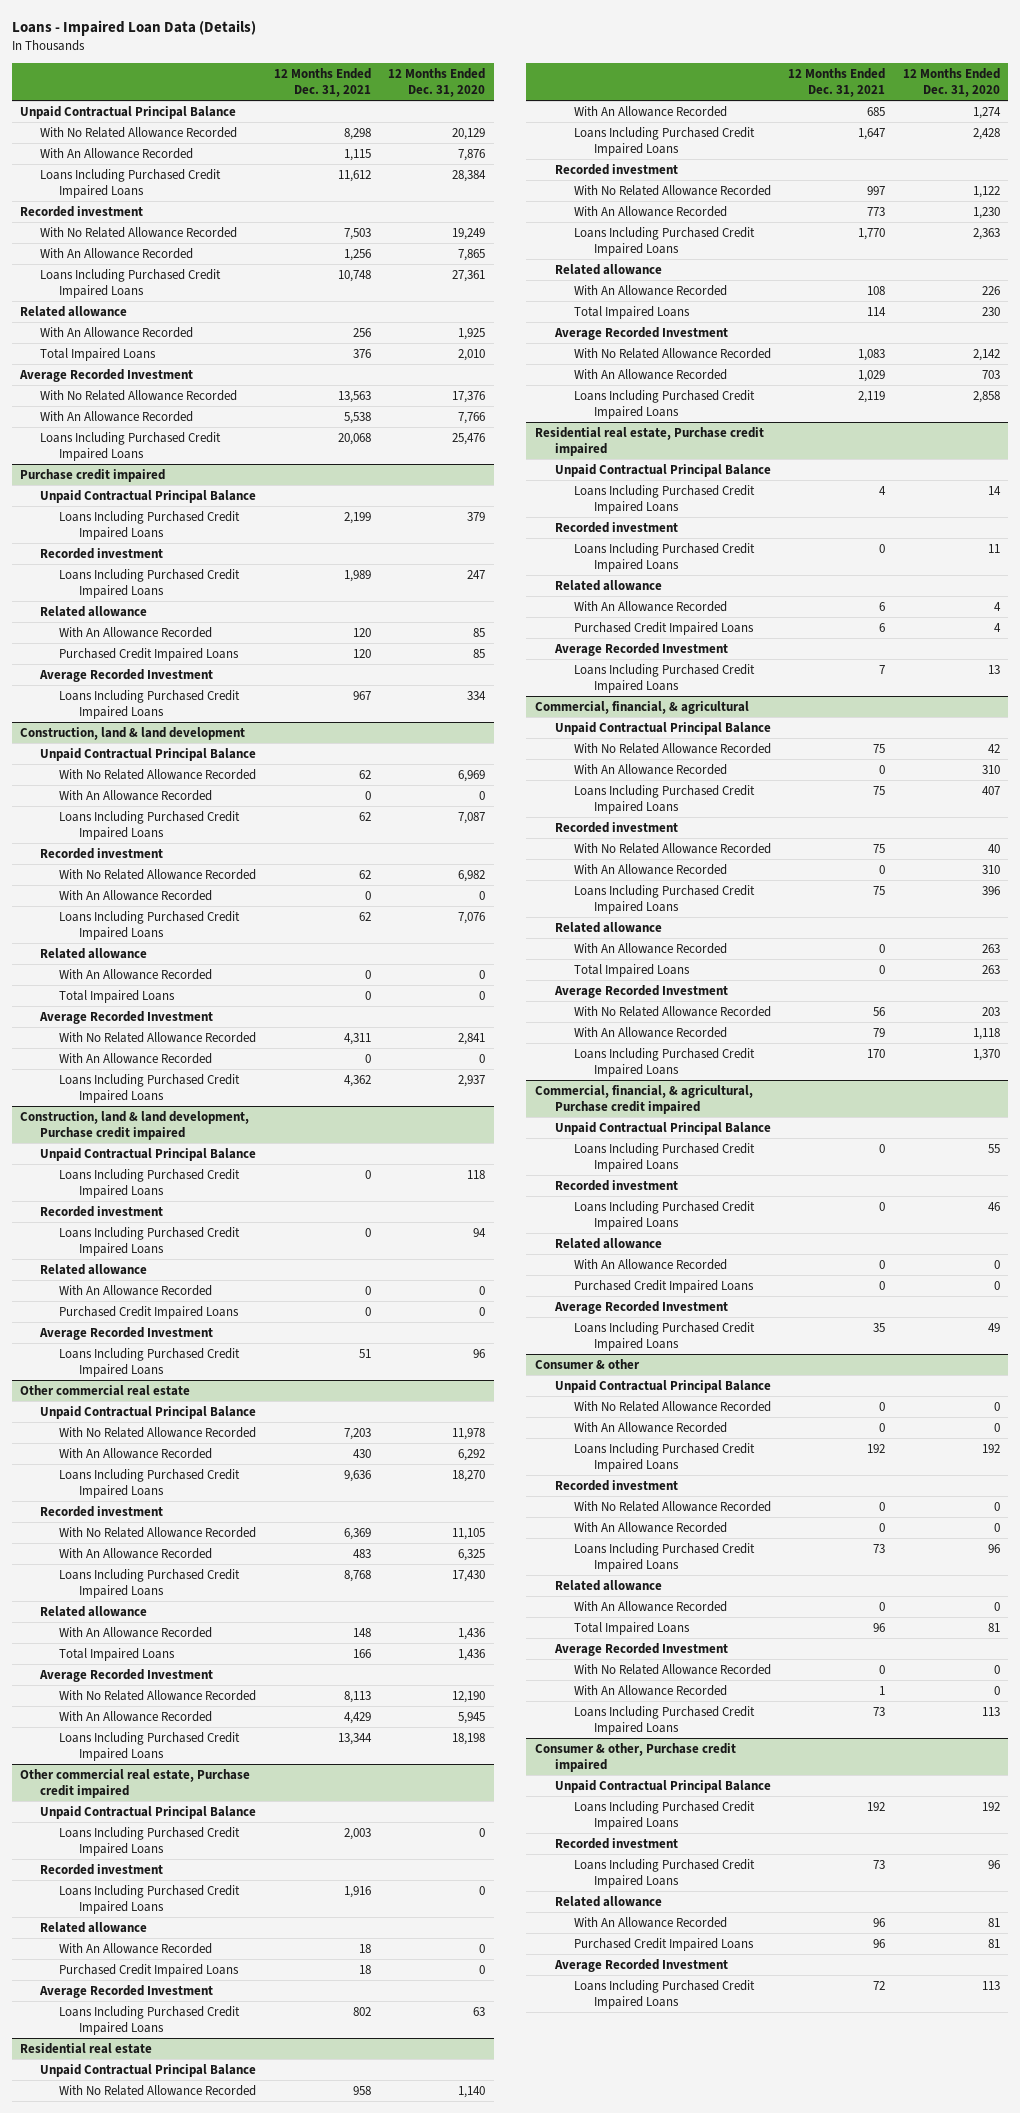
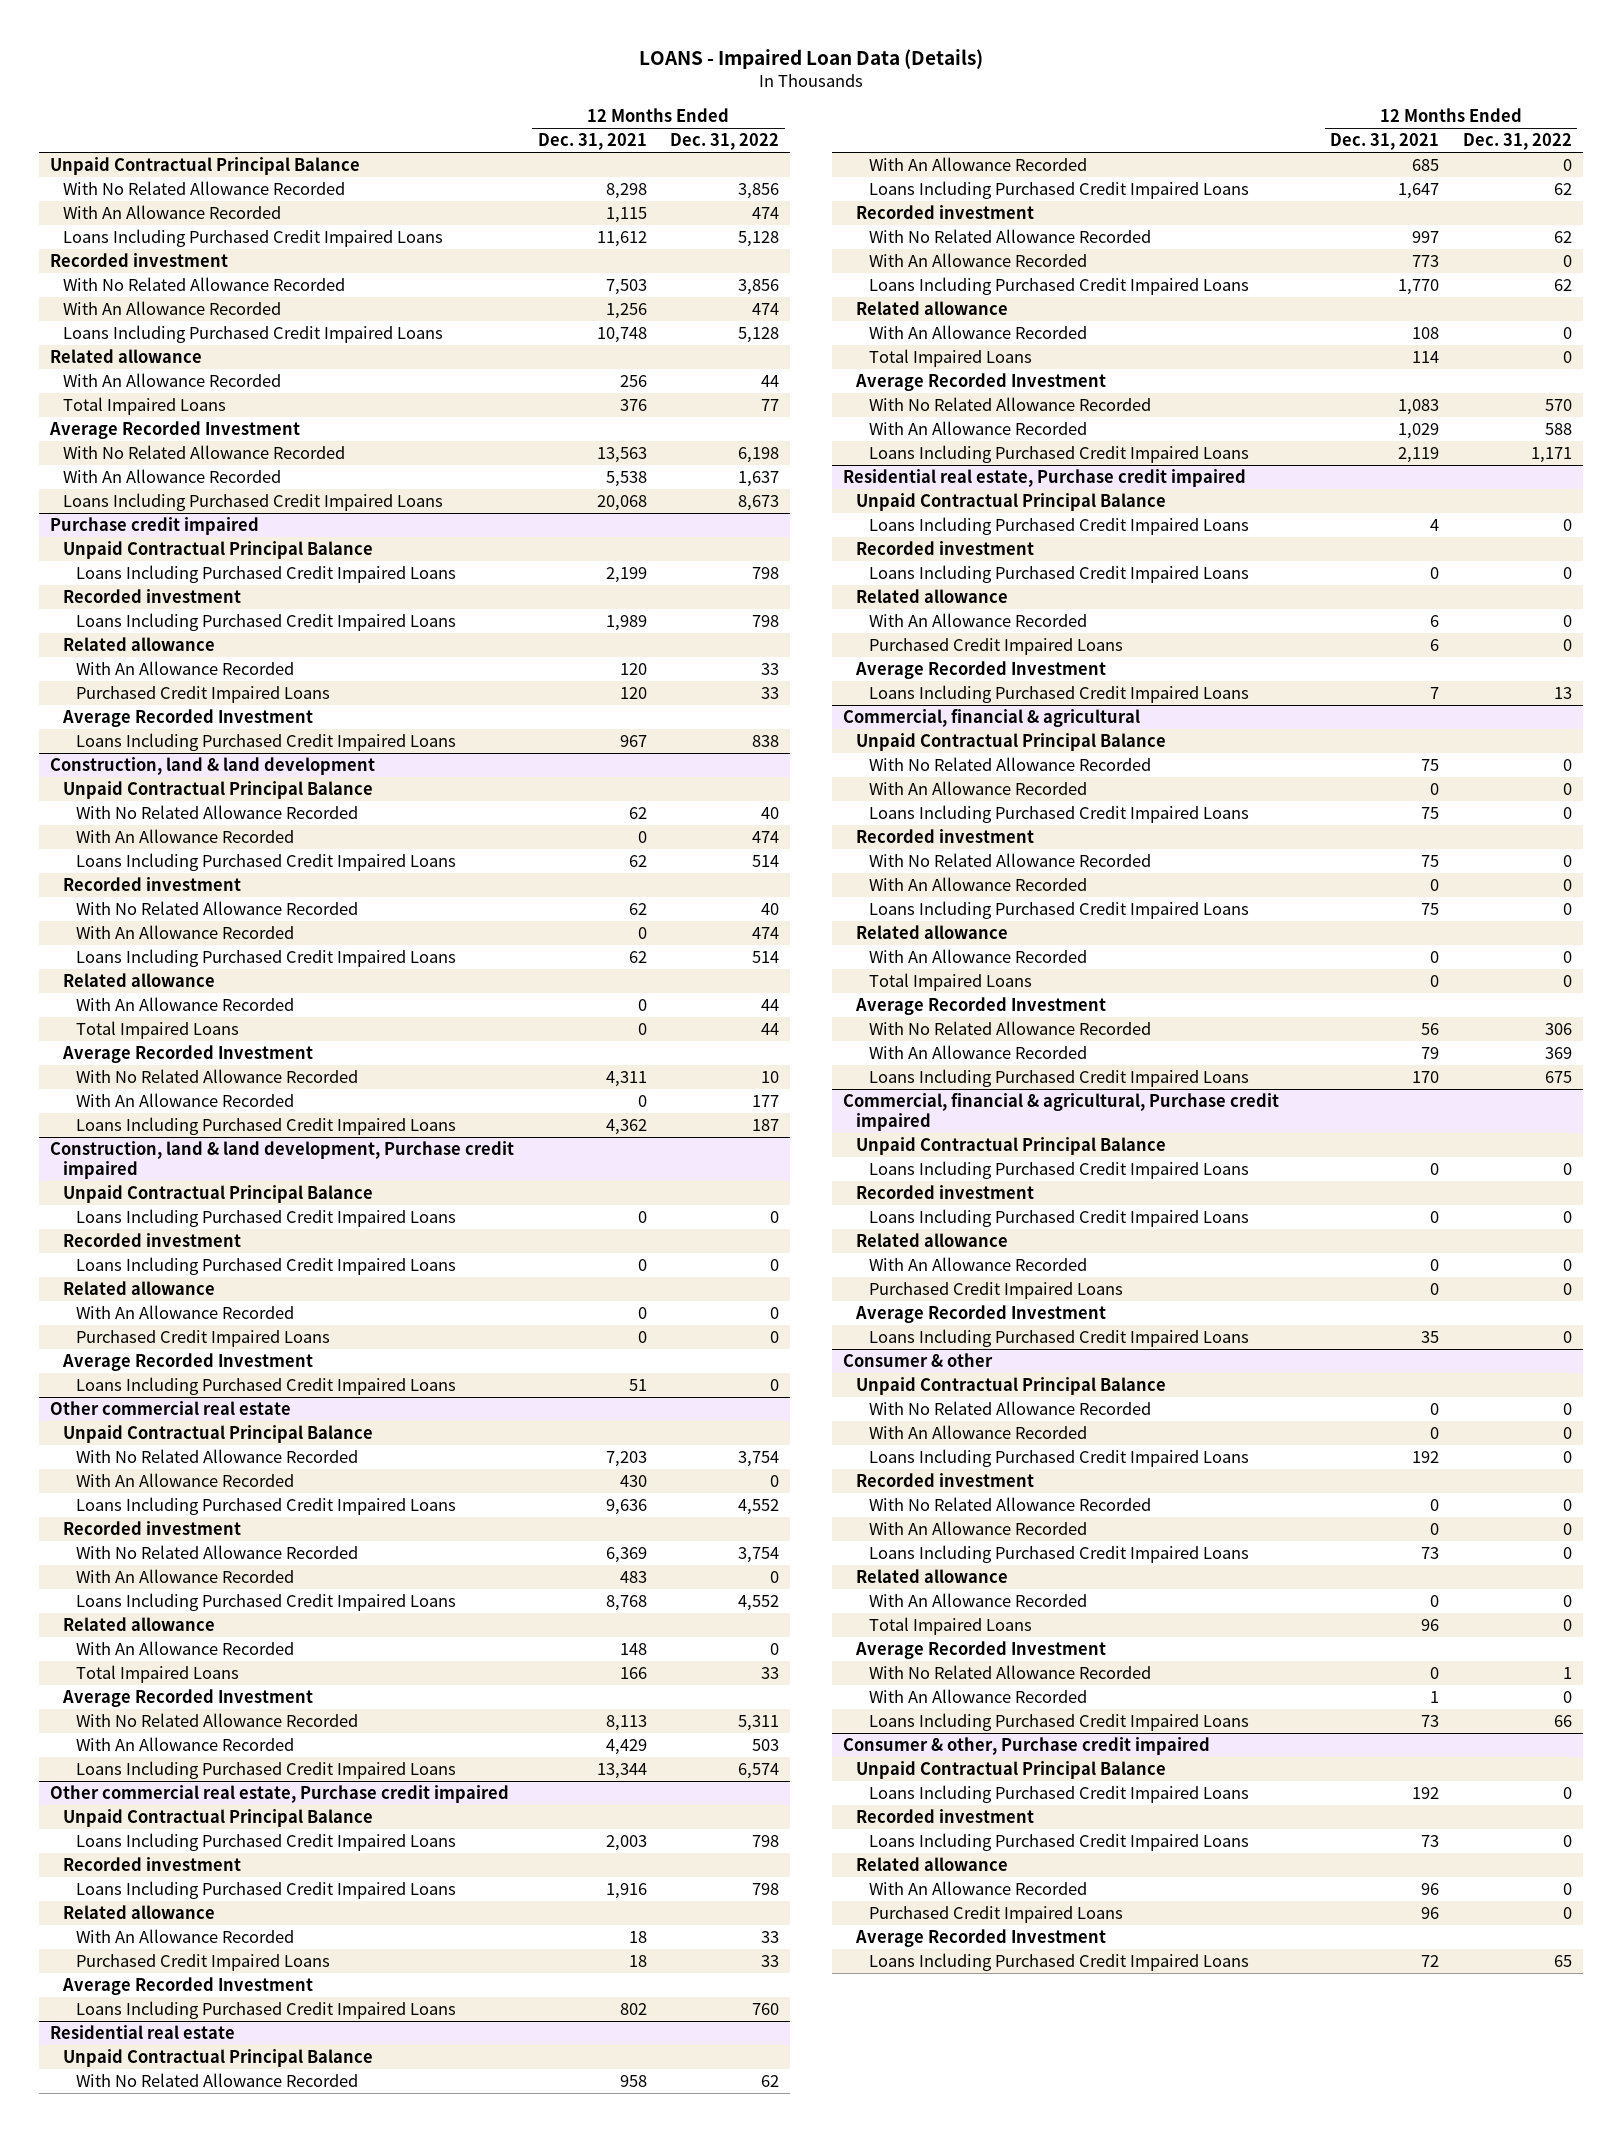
[11,20,256,37] Loans - Impaired Loan Data (Details) -> [639,48,984,69] LOANS - Impaired Loan Data (Details)
[387,67,485,98] 12 Months Ended Dec. 31, 2020 -> none
none -> [669,133,779,151] Dec. 31, 2022
[535,700,750,714] Commercial, financial, & agricultural -> [843,709,1141,728] Commercial, financial & agricultural
[535,1084,754,1114] Commercial, financial, & agricultural, Purchase credit impaired -> [843,1093,1280,1132] Commercial, financial & agricultural, Purchase credit impaired

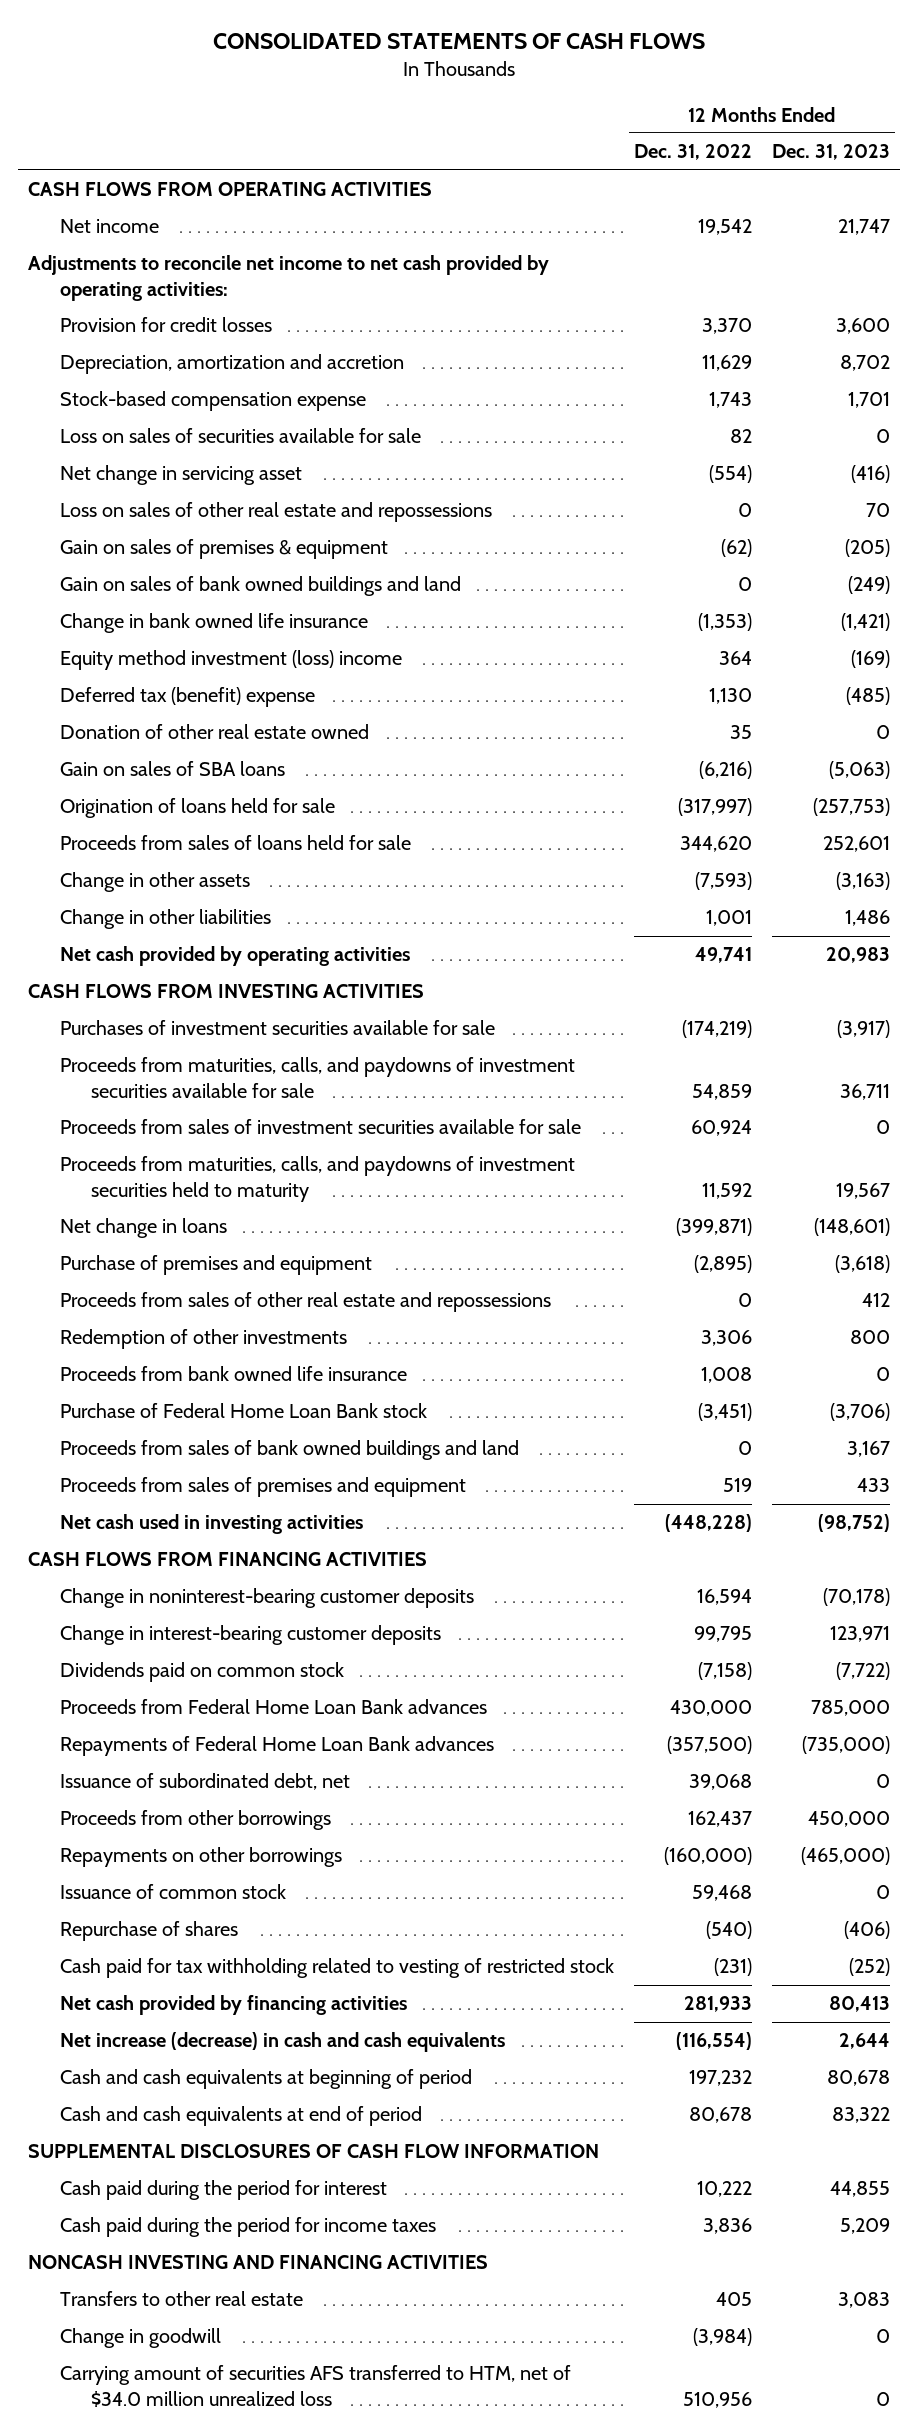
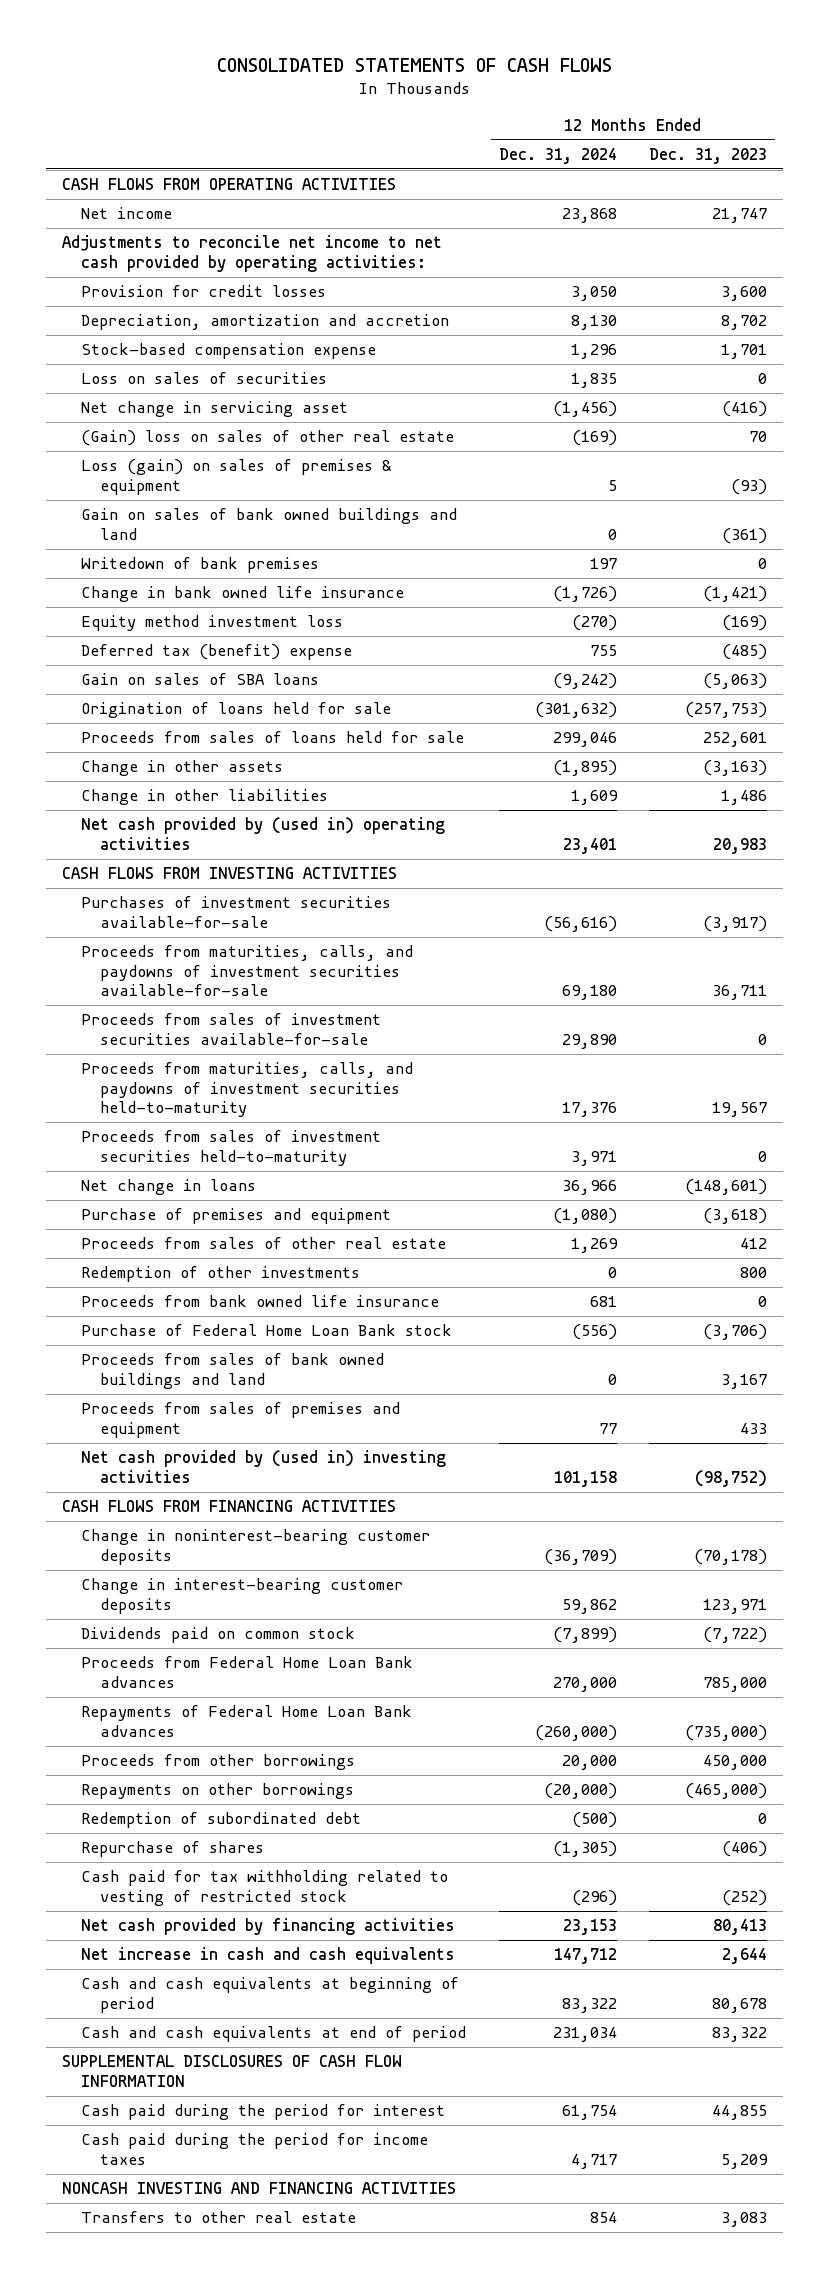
[633,144,752,161] Dec. 31, 2022 -> none
none -> [498,148,617,165] Dec. 31, 2024
[59,428,421,444] Loss on sales of securities available for sale -> [81,372,328,385] Loss on sales of securities
[59,502,492,523] Loss on sales of other real estate and repossessions -> [81,430,455,447] (Gain) loss on sales of other real estate
[59,539,388,560] Gain on sales of premises & equipment -> [81,459,393,495] Loss (gain) on sales of premises & equipment
[845,539,891,558] (205) -> [730,478,767,495] (93)
[848,576,891,595] (249) -> [721,527,767,544] (361)
none -> [81,557,320,574] Writedown of bank premises
[59,650,402,671] Equity method investment (loss) income -> [81,615,344,632] Equity method investment loss
[59,724,369,740] Donation of other real estate owned -> none
[59,946,410,967] Net cash provided by operating activities -> [81,817,446,850] Net cash provided by (used in) operating activities
[59,1020,495,1036] Purchases of investment securities available for sale -> [81,896,392,928] Purchases of investment securities available-for-sale
[59,1057,575,1098] Proceeds from maturities, calls, and paydowns of investment securities available for sale -> [81,945,414,997] Proceeds from maturities, calls, and paydowns of investment securities available-for-sale
[59,1119,581,1135] Proceeds from sales of investment securities available for sale -> [81,1013,382,1045] Proceeds from sales of investment securities available-for-sale
[59,1156,575,1202] Proceeds from maturities, calls, and paydowns of investment securities held to maturity -> [81,1062,414,1118] Proceeds from maturities, calls, and paydowns of investment securities held-to-maturity
none -> [81,1130,382,1166] Proceeds from sales of investment securities held-to-maturity
[59,1292,551,1313] Proceeds from sales of other real estate and repossessions -> [81,1237,447,1250] Proceeds from sales of other real estate
[59,1514,363,1535] Net cash used in investing activities -> [81,1450,447,1483] Net cash provided by (used in) investing activities
[59,1773,350,1791] Issuance of subordinated debt, net -> none
[59,1884,286,1900] Issuance of common stock -> none
none -> [81,1812,362,1829] Redemption of subordinated debt
[59,2032,505,2053] Net increase (decrease) in cash and cash equivalents -> [81,1947,456,1965] Net increase in cash and cash equivalents
[59,2328,221,2349] Change in goodwill -> none
[59,2365,571,2407] Carrying amount of securities AFS transferred to HTM, net of $34.0 million unrealized loss -> none

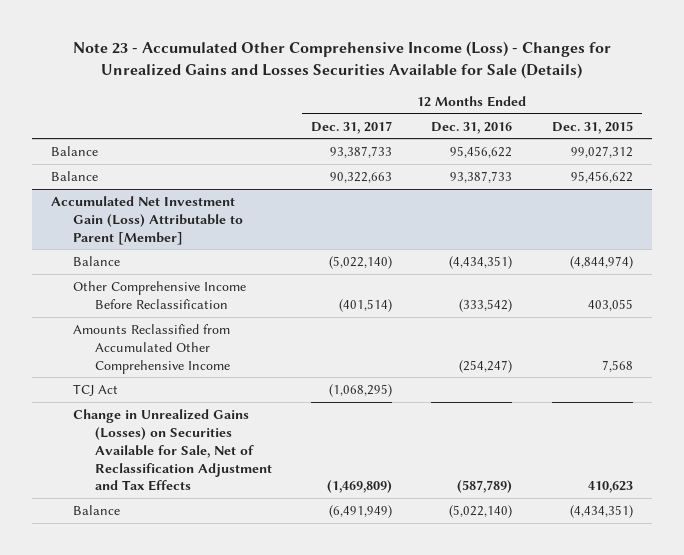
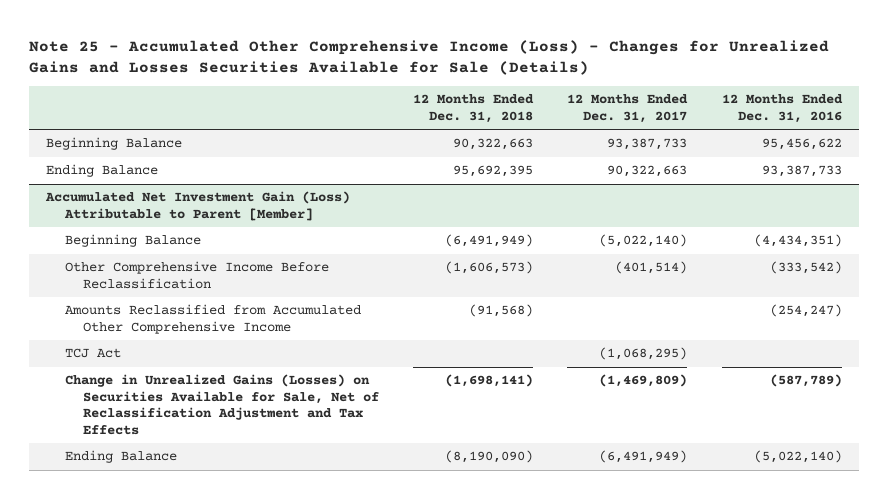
[72,41,611,79] Note 23 - Accumulated Other Comprehensive Income (Loss) - Changes for Unrealized Gains and Losses Securities Available for Sale (Details) -> [29,39,830,76] Note 25 - Accumulated Other Comprehensive Income (Loss) - Changes for Unrealized Gains and Losses Securities Available for Sale (Details)
[551,120,633,134] Dec. 31, 2015 -> none
none -> [413,94,535,123] 12 Months Ended Dec. 31, 2018
[51,145,99,156] Balance -> [46,137,183,151] Beginning Balance
[51,170,99,181] Balance -> [46,164,159,178] Ending Balance
[73,255,121,266] Balance -> [64,234,201,248] Beginning Balance
[73,504,121,515] Balance -> [64,450,177,464] Ending Balance

